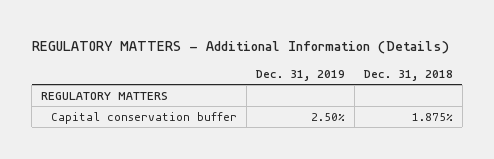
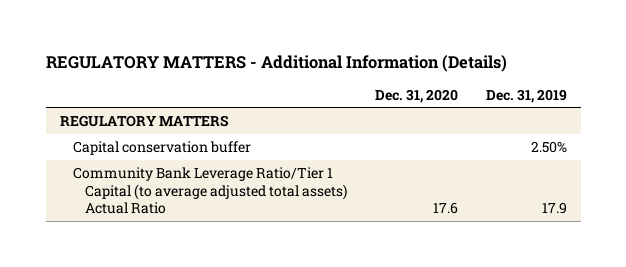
[363,69,453,81] Dec. 31, 2018 -> none
none -> [375,88,459,103] Dec. 31, 2020
none -> [72,166,348,215] Community Bank Leverage Ratio/Tier 1 Capital (to average adjusted total assets) Actual Ratio

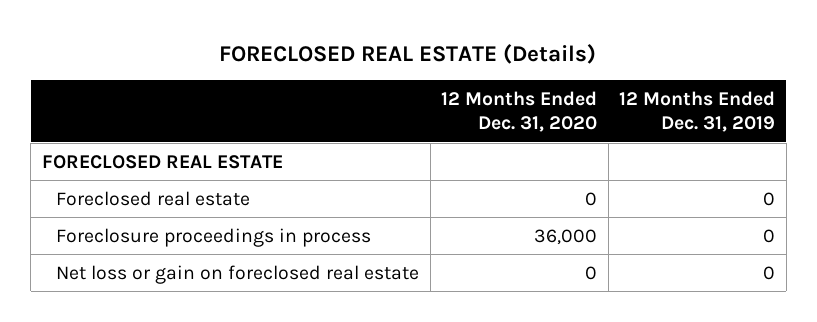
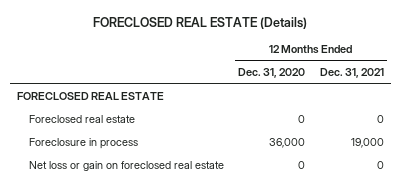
[619,90,776,133] 12 Months Ended Dec. 31, 2019 -> none
none -> [319,68,384,79] Dec. 31, 2021
[56,227,372,247] Foreclosure proceedings in process -> [28,138,138,150] Foreclosure in process

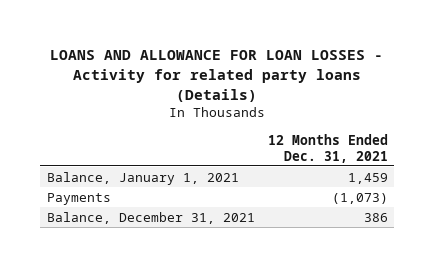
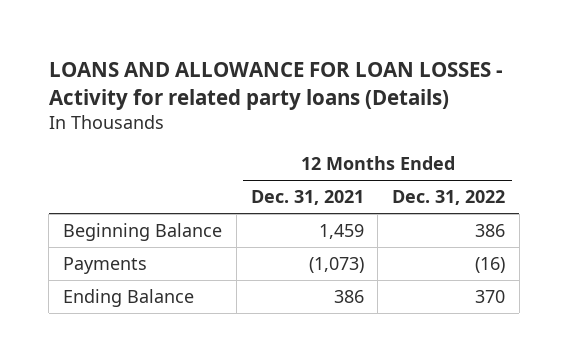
none -> [391,190,505,206] Dec. 31, 2022
[46,171,239,185] Balance, January 1, 2021 -> [63,222,223,241] Beginning Balance
[46,211,255,224] Balance, December 31, 2021 -> [63,288,195,307] Ending Balance

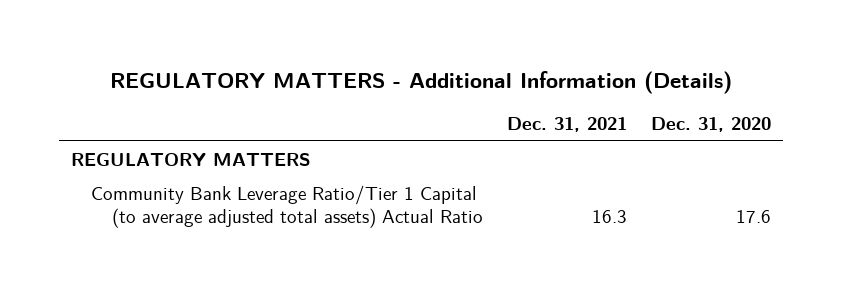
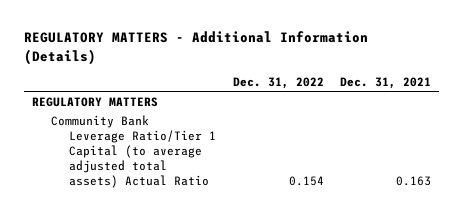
[650,117,771,133] Dec. 31, 2020 -> none
none -> [232,77,324,90] Dec. 31, 2022
[591,210,627,224] 16.3 -> [396,175,432,186] 0.163

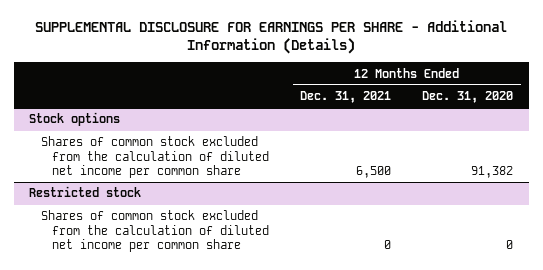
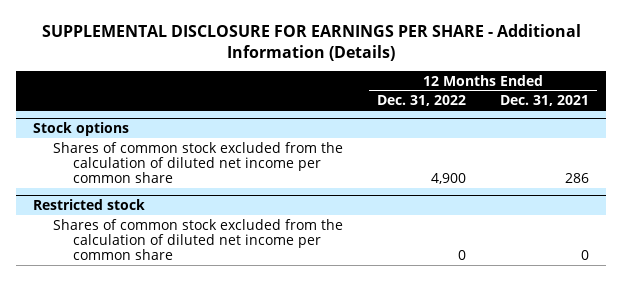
[422,91,514,104] Dec. 31, 2020 -> none
none -> [377,95,467,107] Dec. 31, 2022
[356,166,392,179] 6,500 -> [564,173,589,184] 286

